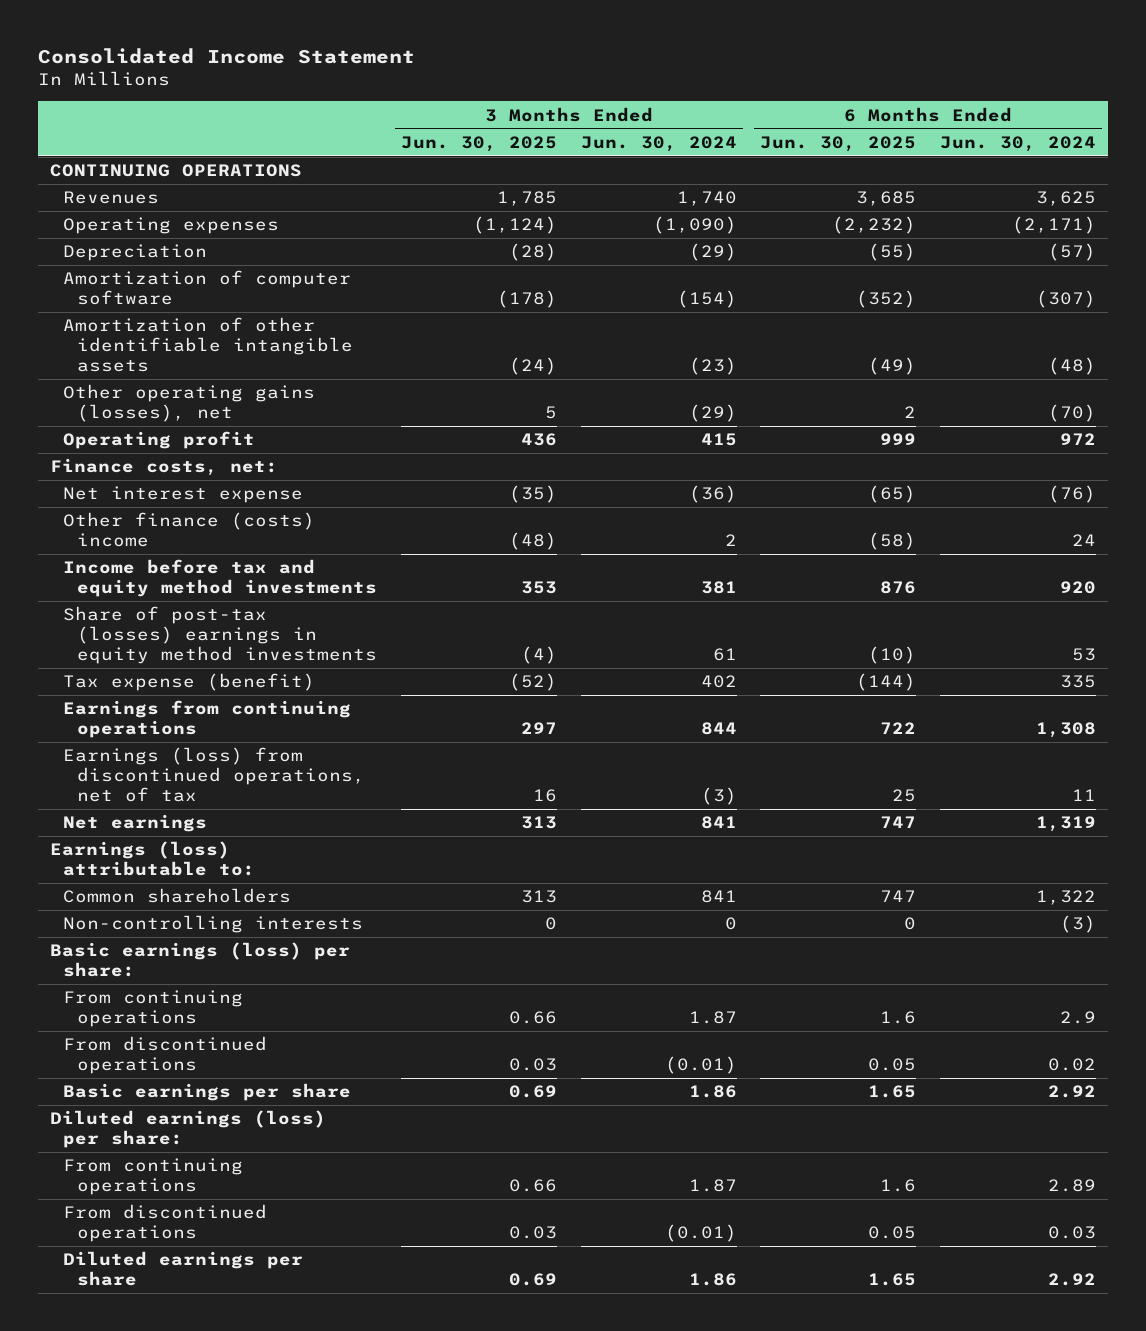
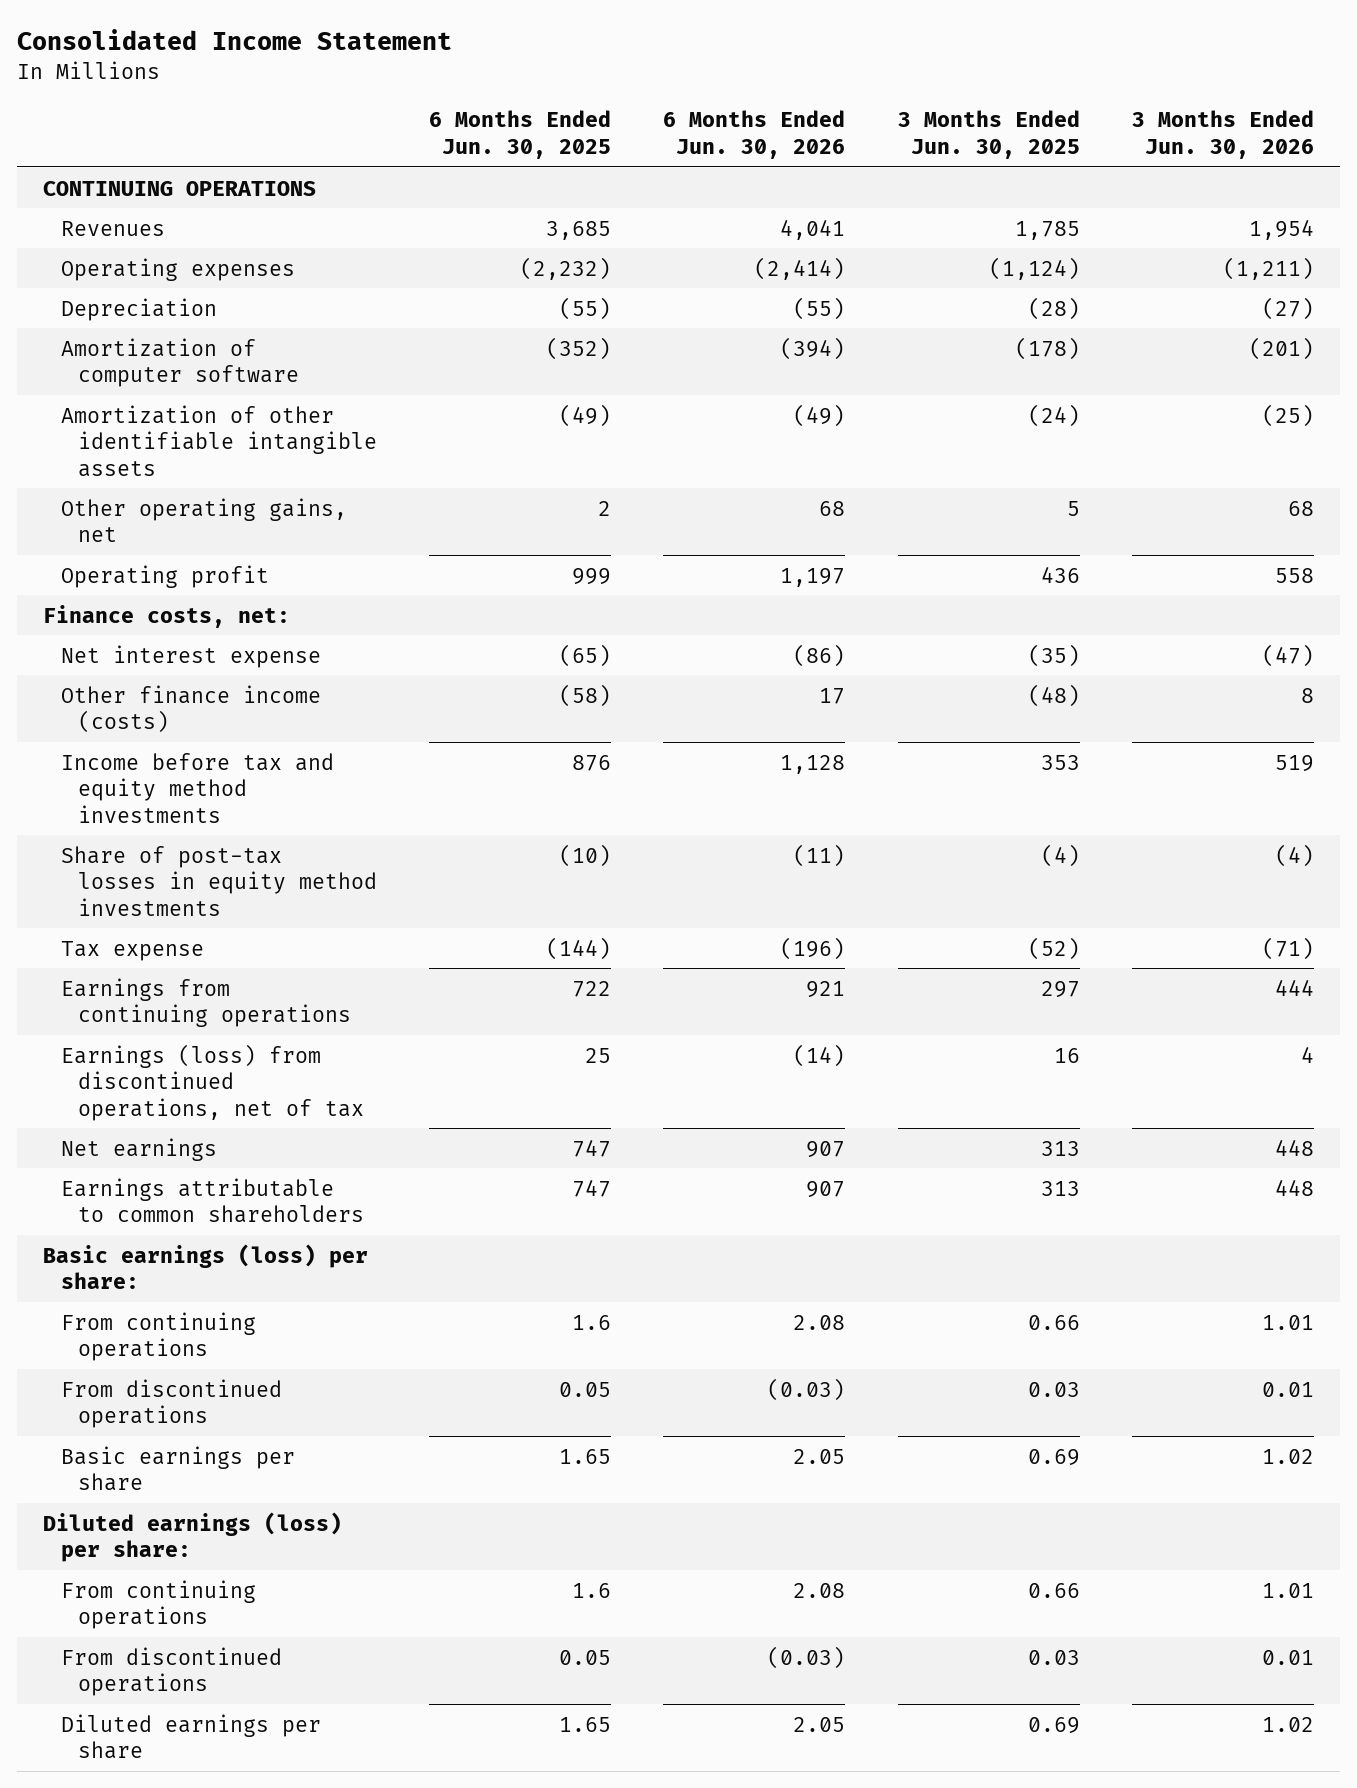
[580,135,737,152] Jun. 30, 2024 -> none
[940,135,1097,152] Jun. 30, 2024 -> none
none -> [663,110,846,159] 6 Months Ended Jun. 30, 2026
none -> [1131,110,1314,159] 3 Months Ended Jun. 30, 2026
[63,384,316,423] Other operating gains (losses), net -> [60,497,347,543] Other operating gains, net
[63,512,316,548] Other finance (costs) income -> [60,684,321,734] Other finance income (costs)
[63,606,378,664] Share of post-tax (losses) earnings in equity method investments -> [60,845,378,916] Share of post-tax losses in equity method investments
[63,673,316,692] Tax expense (benefit) -> [60,940,204,961] Tax expense
[49,841,256,877] Earnings (loss) attributable to: -> none
[63,915,364,934] Non-controlling interests -> none
[63,888,292,904] Common shareholders -> [60,1177,365,1224] Earnings attributable to common shareholders

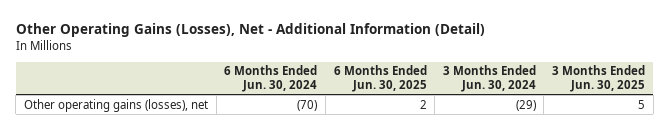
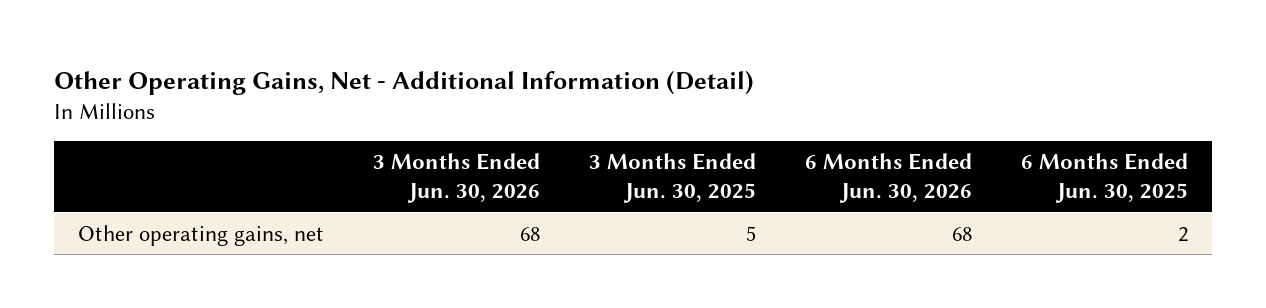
[15,23,485,38] Other Operating Gains (Losses), Net - Additional Information (Detail) -> [54,69,755,95] Other Operating Gains, Net - Additional Information (Detail)
[224,65,318,93] 6 Months Ended Jun. 30, 2024 -> none
[442,65,536,93] 3 Months Ended Jun. 30, 2024 -> none
none -> [373,153,541,204] 3 Months Ended Jun. 30, 2026
none -> [804,153,972,204] 6 Months Ended Jun. 30, 2026
[24,98,209,112] Other operating gains (losses), net -> [78,225,325,247] Other operating gains, net

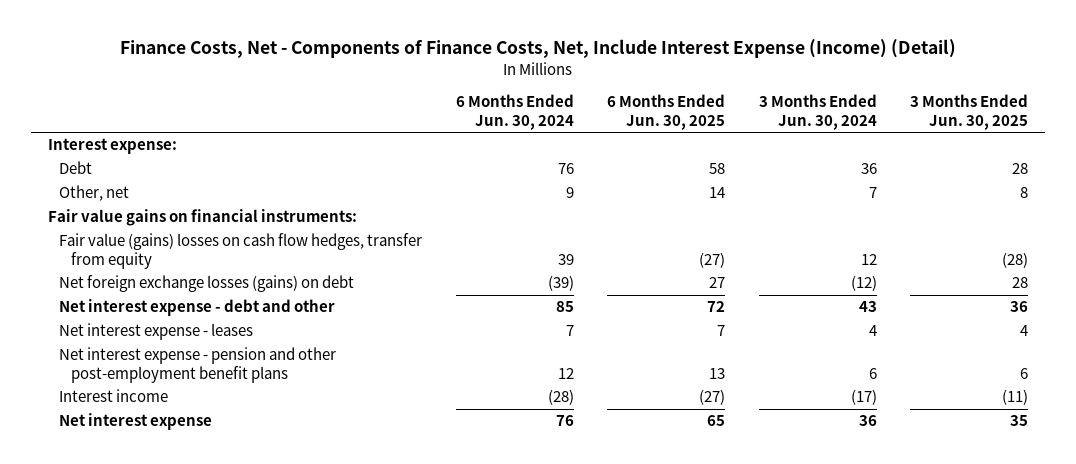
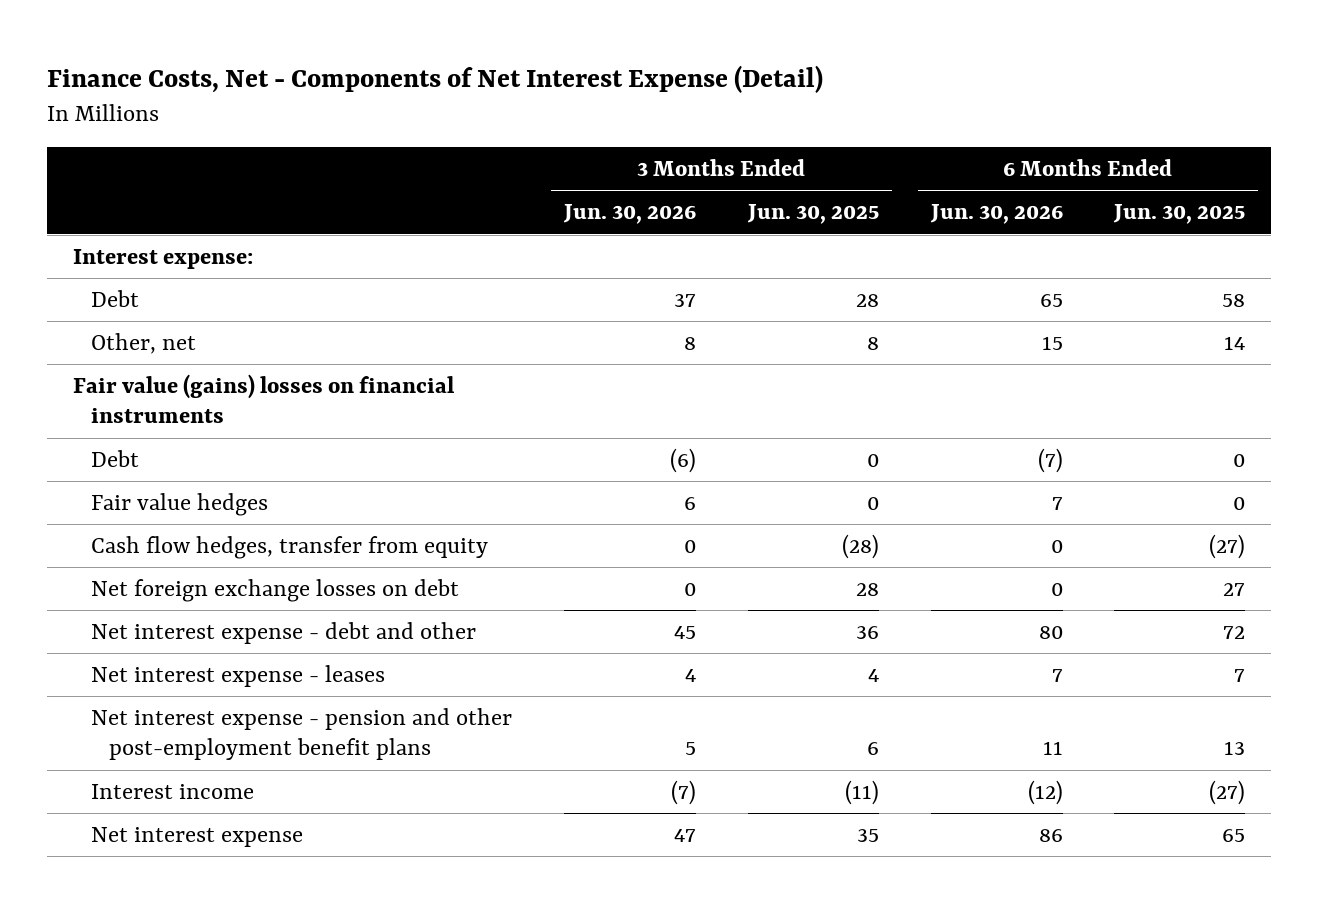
[120,39,957,59] Finance Costs, Net - Components of Finance Costs, Net, Include Interest Expense (Income) (Detail) -> [47,64,824,93] Finance Costs, Net - Components of Net Interest Expense (Detail)
[455,93,574,130] 6 Months Ended Jun. 30, 2024 -> none
[758,93,877,130] 3 Months Ended Jun. 30, 2024 -> none
none -> [563,204,697,225] Jun. 30, 2026
none -> [929,204,1063,225] Jun. 30, 2026
[47,209,357,227] Fair value gains on financial instruments: -> [73,373,455,424] Fair value (gains) losses on financial instruments
none -> [91,449,140,467] Debt
none -> [91,492,269,516] Fair value hedges
[59,233,423,270] Fair value (gains) losses on cash flow hedges, transfer from equity -> [91,535,489,559] Cash flow hedges, transfer from equity
[59,275,355,293] Net foreign exchange losses (gains) on debt -> [91,578,460,602] Net foreign exchange losses on debt

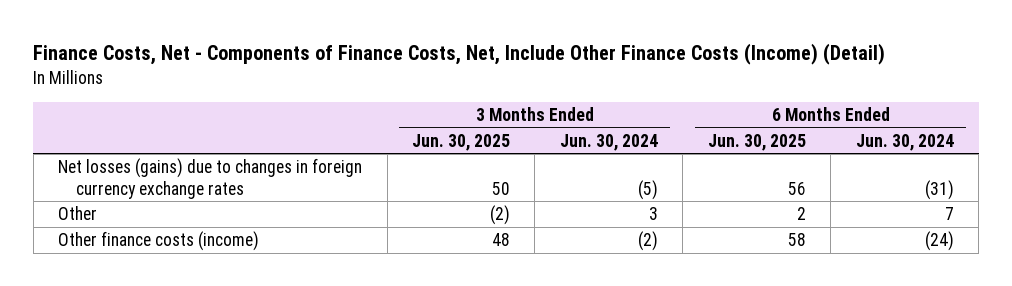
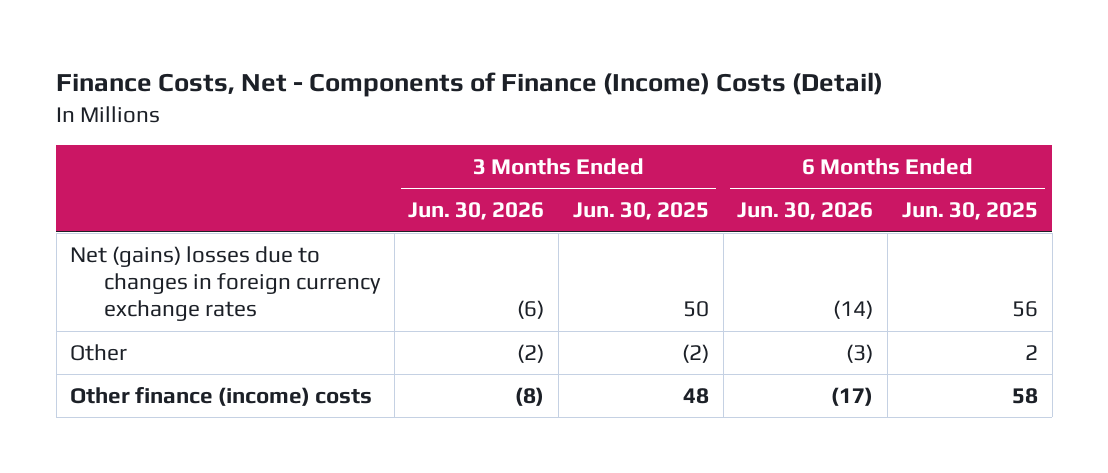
[33,43,886,66] Finance Costs, Net - Components of Finance Costs, Net, Include Other Finance Costs (Income) (Detail) -> [56,72,884,98] Finance Costs, Net - Components of Finance (Income) Costs (Detail)
[559,133,658,151] Jun. 30, 2024 -> none
[855,133,954,151] Jun. 30, 2024 -> none
none -> [408,202,545,221] Jun. 30, 2026
none -> [737,202,874,221] Jun. 30, 2026
[58,158,363,199] Net losses (gains) due to changes in foreign currency exchange rates -> [70,246,381,322] Net (gains) losses due to changes in foreign currency exchange rates
[58,231,260,252] Other finance costs (income) -> [70,387,373,407] Other finance (income) costs

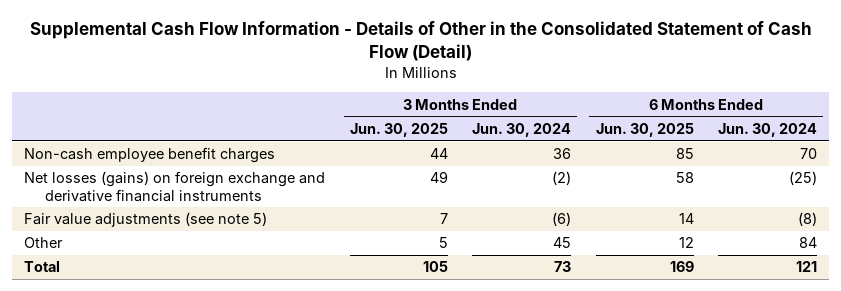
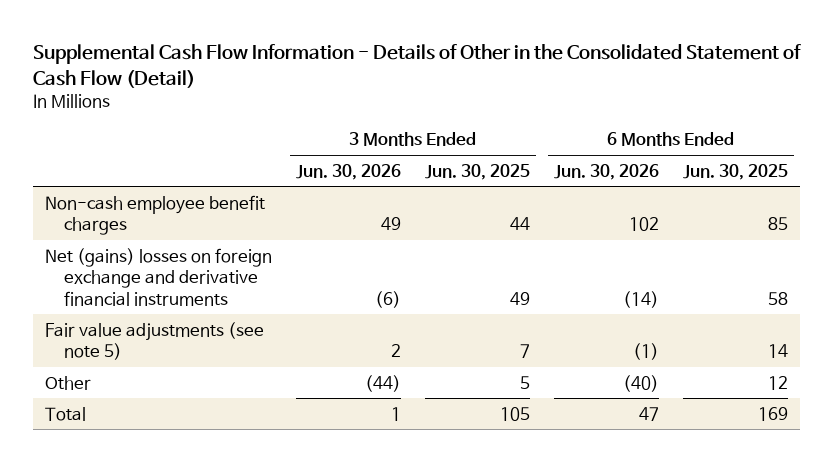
[472,123,572,138] Jun. 30, 2024 -> none
[717,123,817,138] Jun. 30, 2024 -> none
none -> [296,163,402,180] Jun. 30, 2026
none -> [554,163,660,180] Jun. 30, 2026
[24,171,326,202] Net losses (gains) on foreign exchange and derivative financial instruments -> [44,247,272,306] Net (gains) losses on foreign exchange and derivative financial instruments

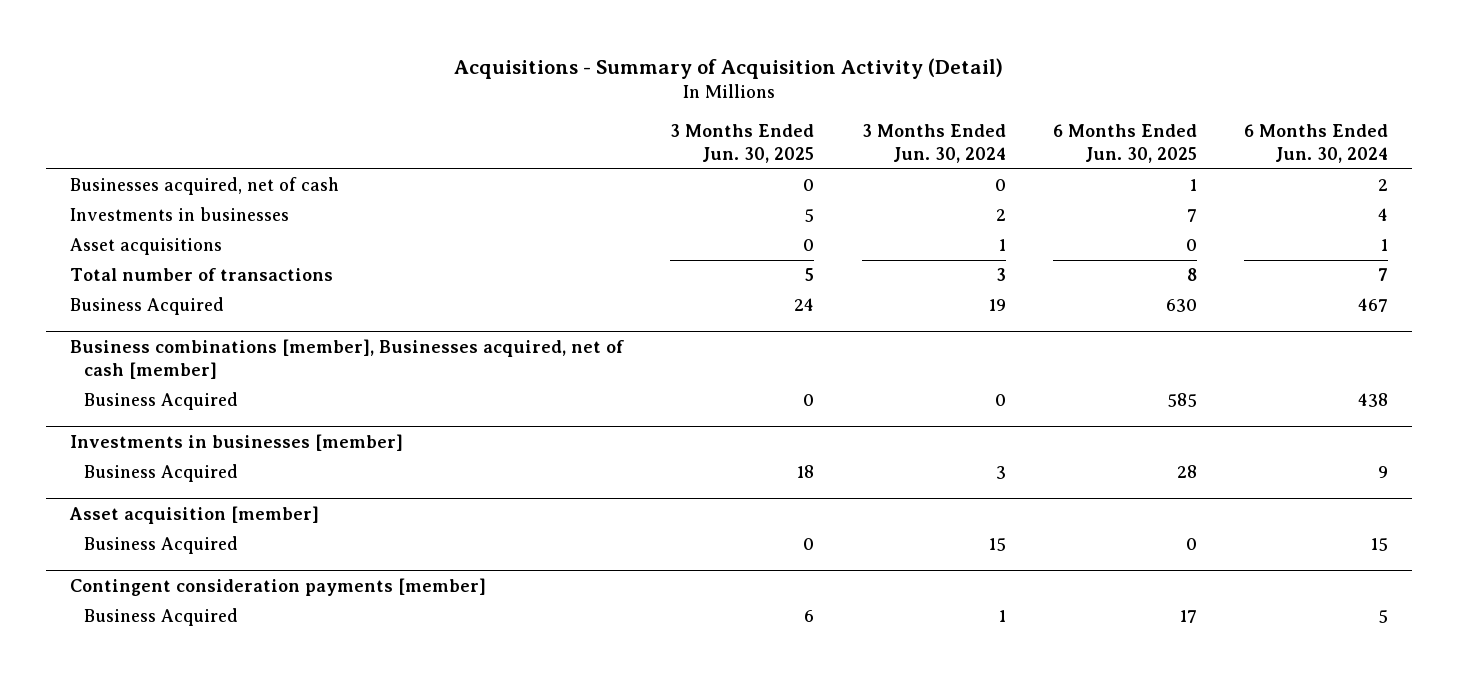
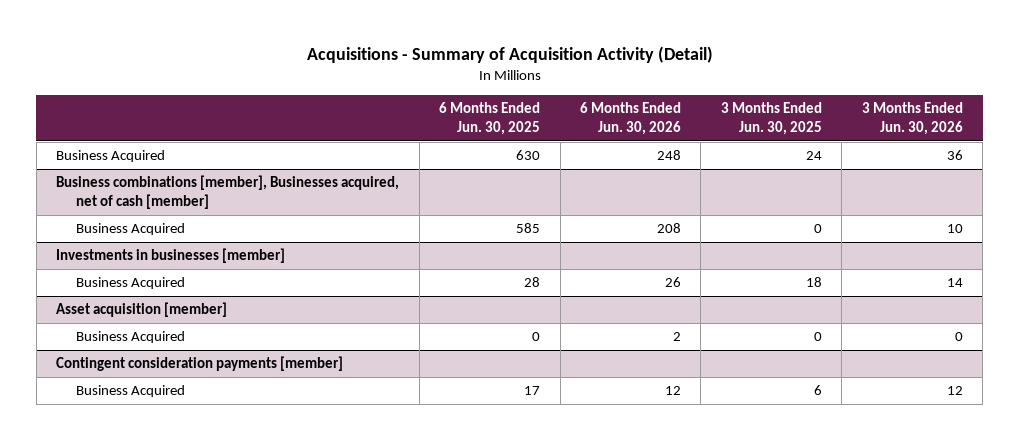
[861,123,1006,163] 3 Months Ended Jun. 30, 2024 -> none
[1244,123,1389,163] 6 Months Ended Jun. 30, 2024 -> none
none -> [580,102,682,135] 6 Months Ended Jun. 30, 2026
none -> [861,102,963,135] 3 Months Ended Jun. 30, 2026
[69,177,339,196] Businesses acquired, net of cash -> none
[69,207,289,222] Investments in businesses -> none
[69,238,222,256] Asset acquisitions -> none
[69,268,333,282] Total number of transactions -> none

